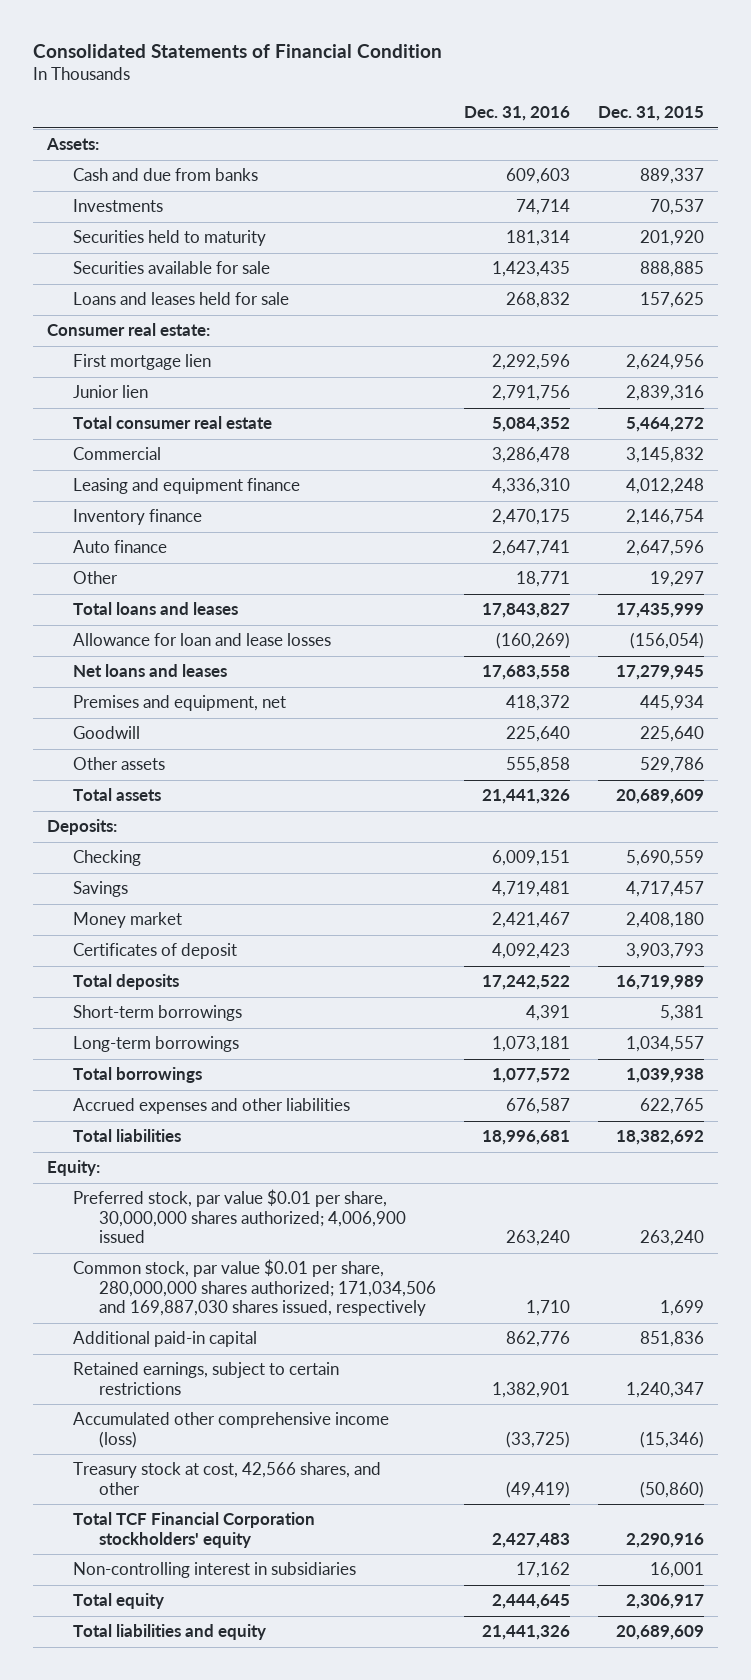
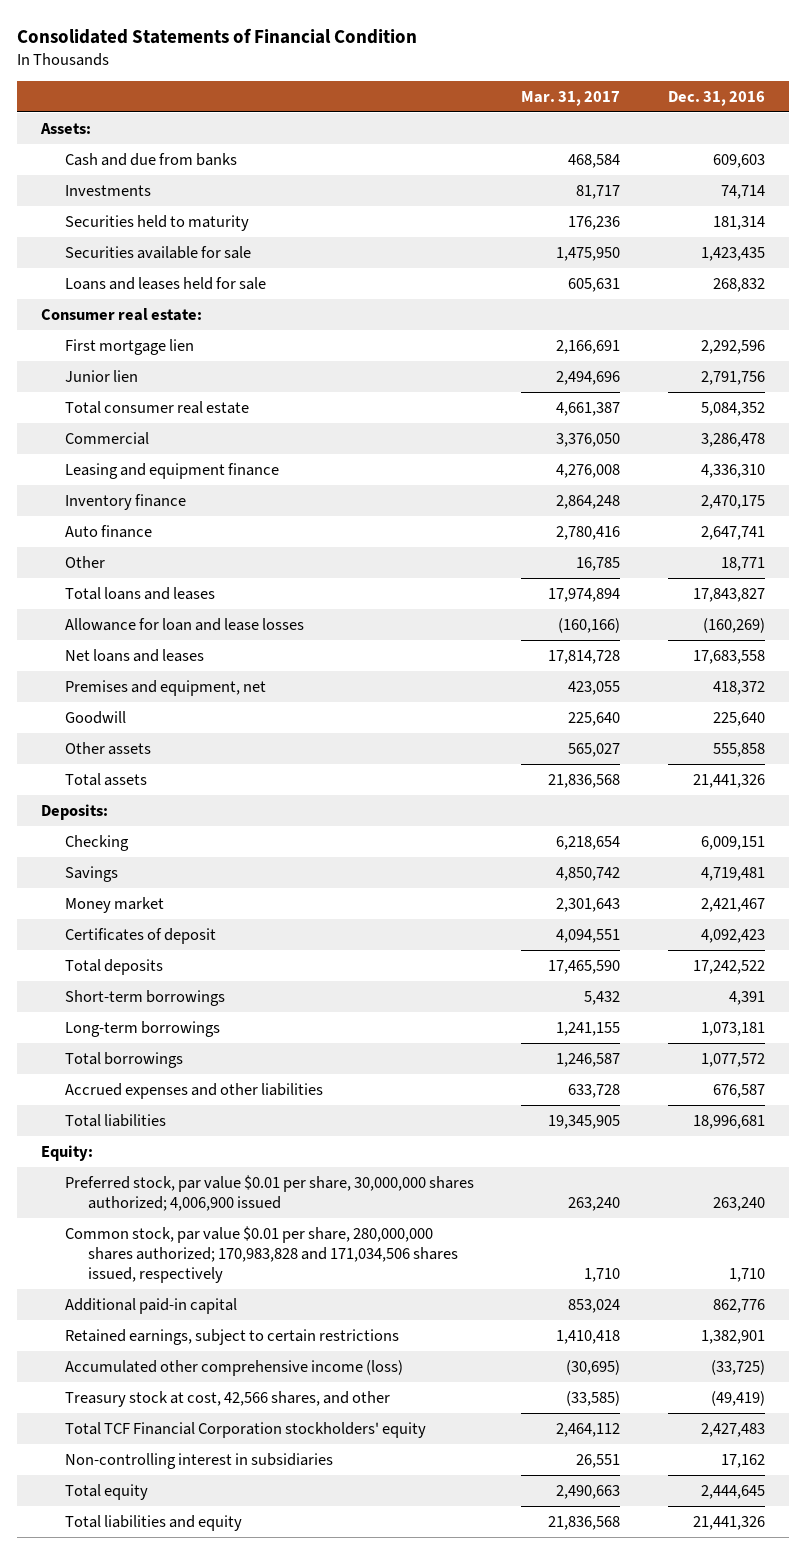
[597,106,704,122] Dec. 31, 2015 -> none
none -> [521,91,621,107] Mar. 31, 2017
[72,1259,436,1317] Common stock, par value $0.01 per share, 280,000,000 shares authorized; 171,034,506 and 169,887,030 shares issued, respectively -> [64,1225,459,1284] Common stock, par value $0.01 per share, 280,000,000 shares authorized; 170,983,828 and 171,034,506 shares issued, respectively

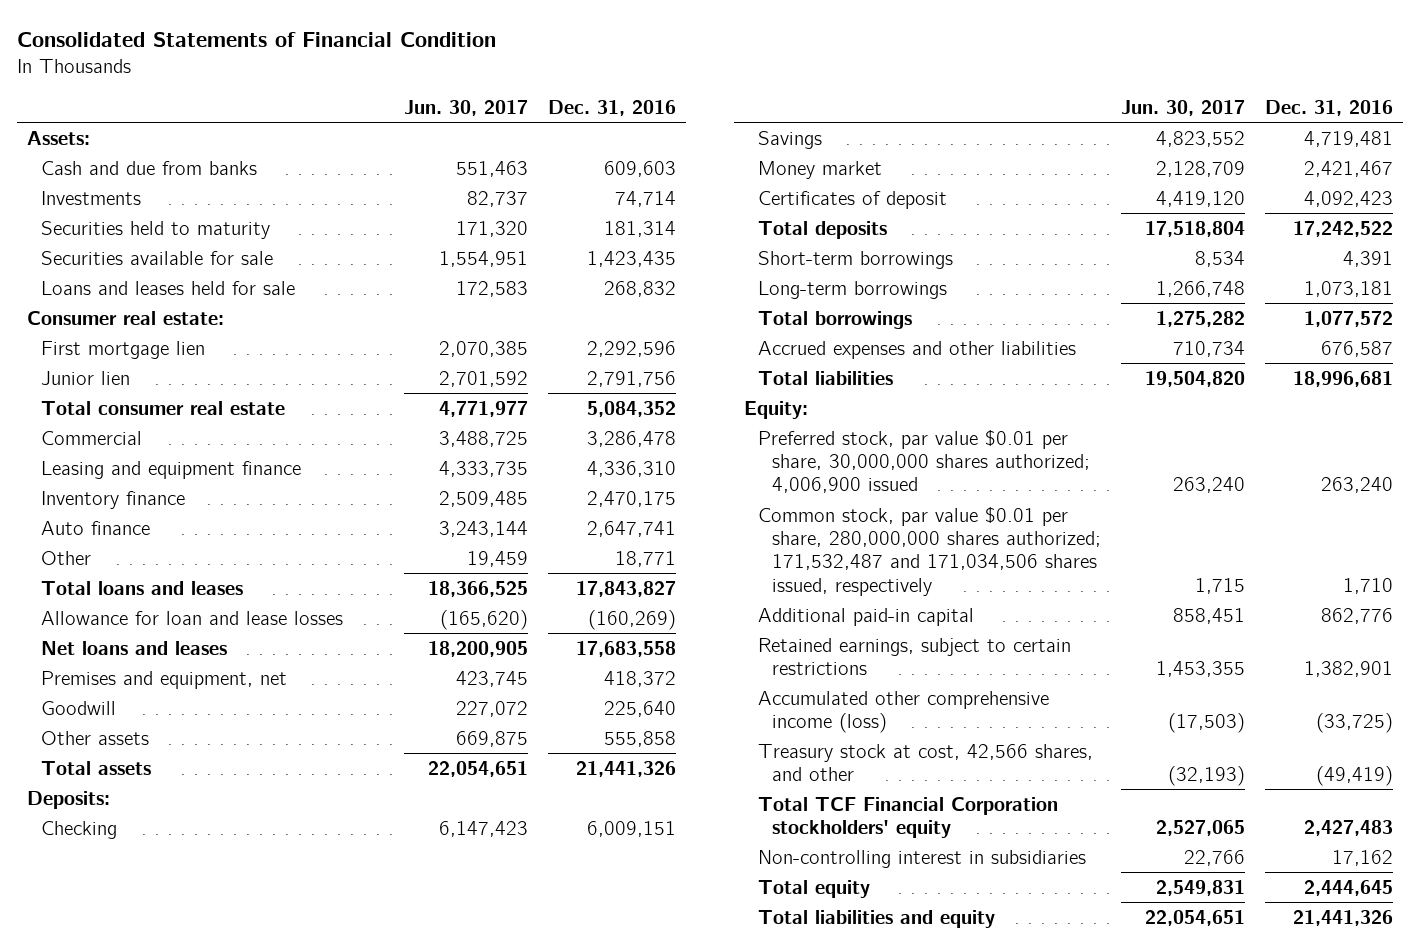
[521,91,621,107] Mar. 31, 2017 -> none
none -> [403,100,528,117] Jun. 30, 2017
[64,1225,459,1284] Common stock, par value $0.01 per share, 280,000,000 shares authorized; 170,983,828 and 171,034,506 shares issued, respectively -> [757,506,1101,596] Common stock, par value $0.01 per share, 280,000,000 shares authorized; 171,532,487 and 171,034,506 shares issued, respectively

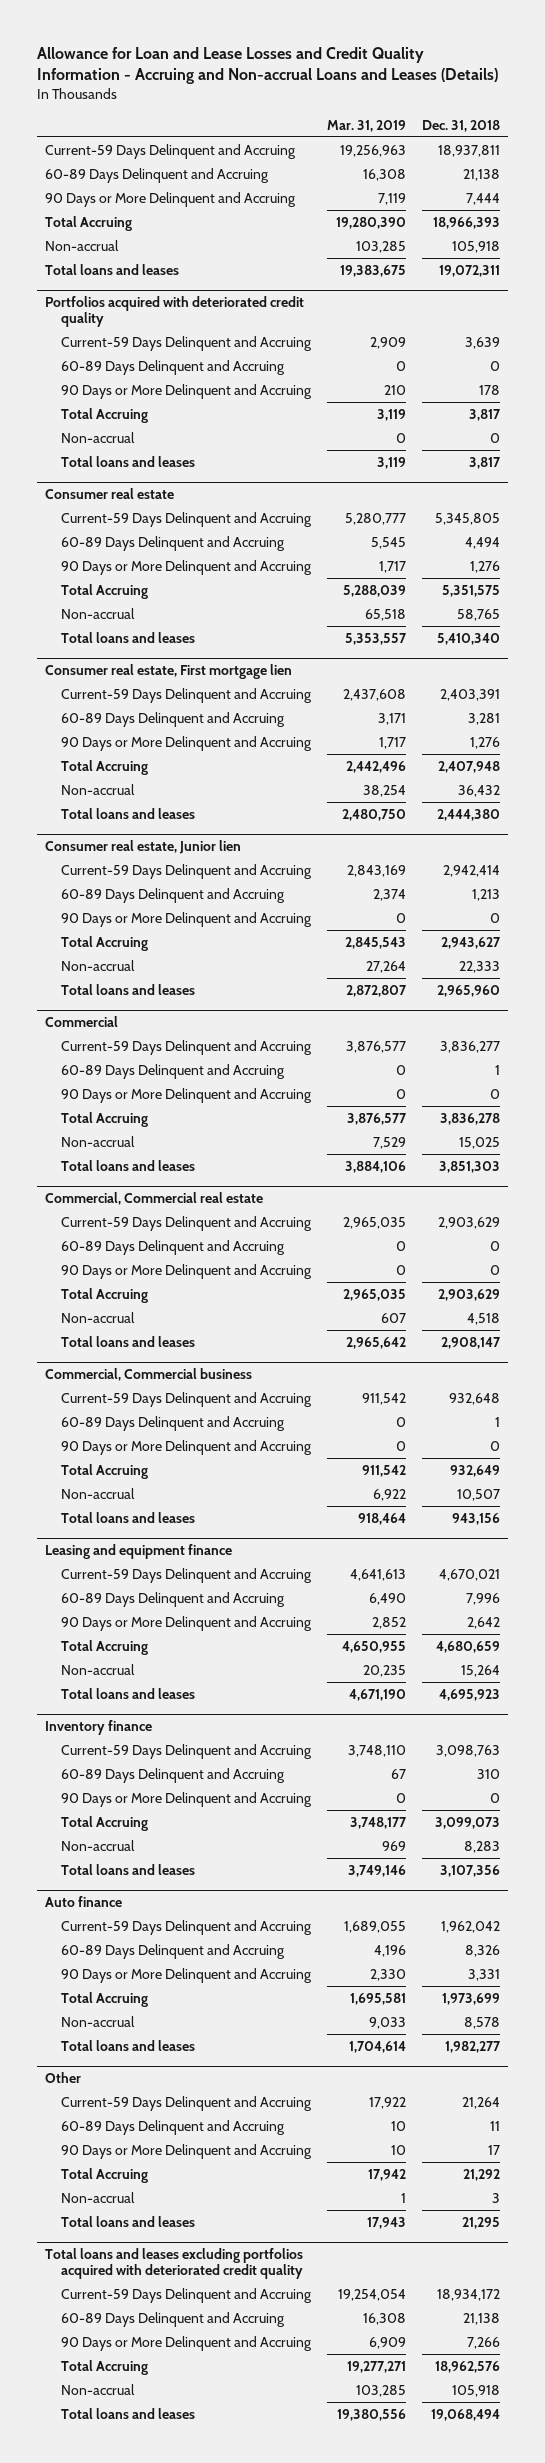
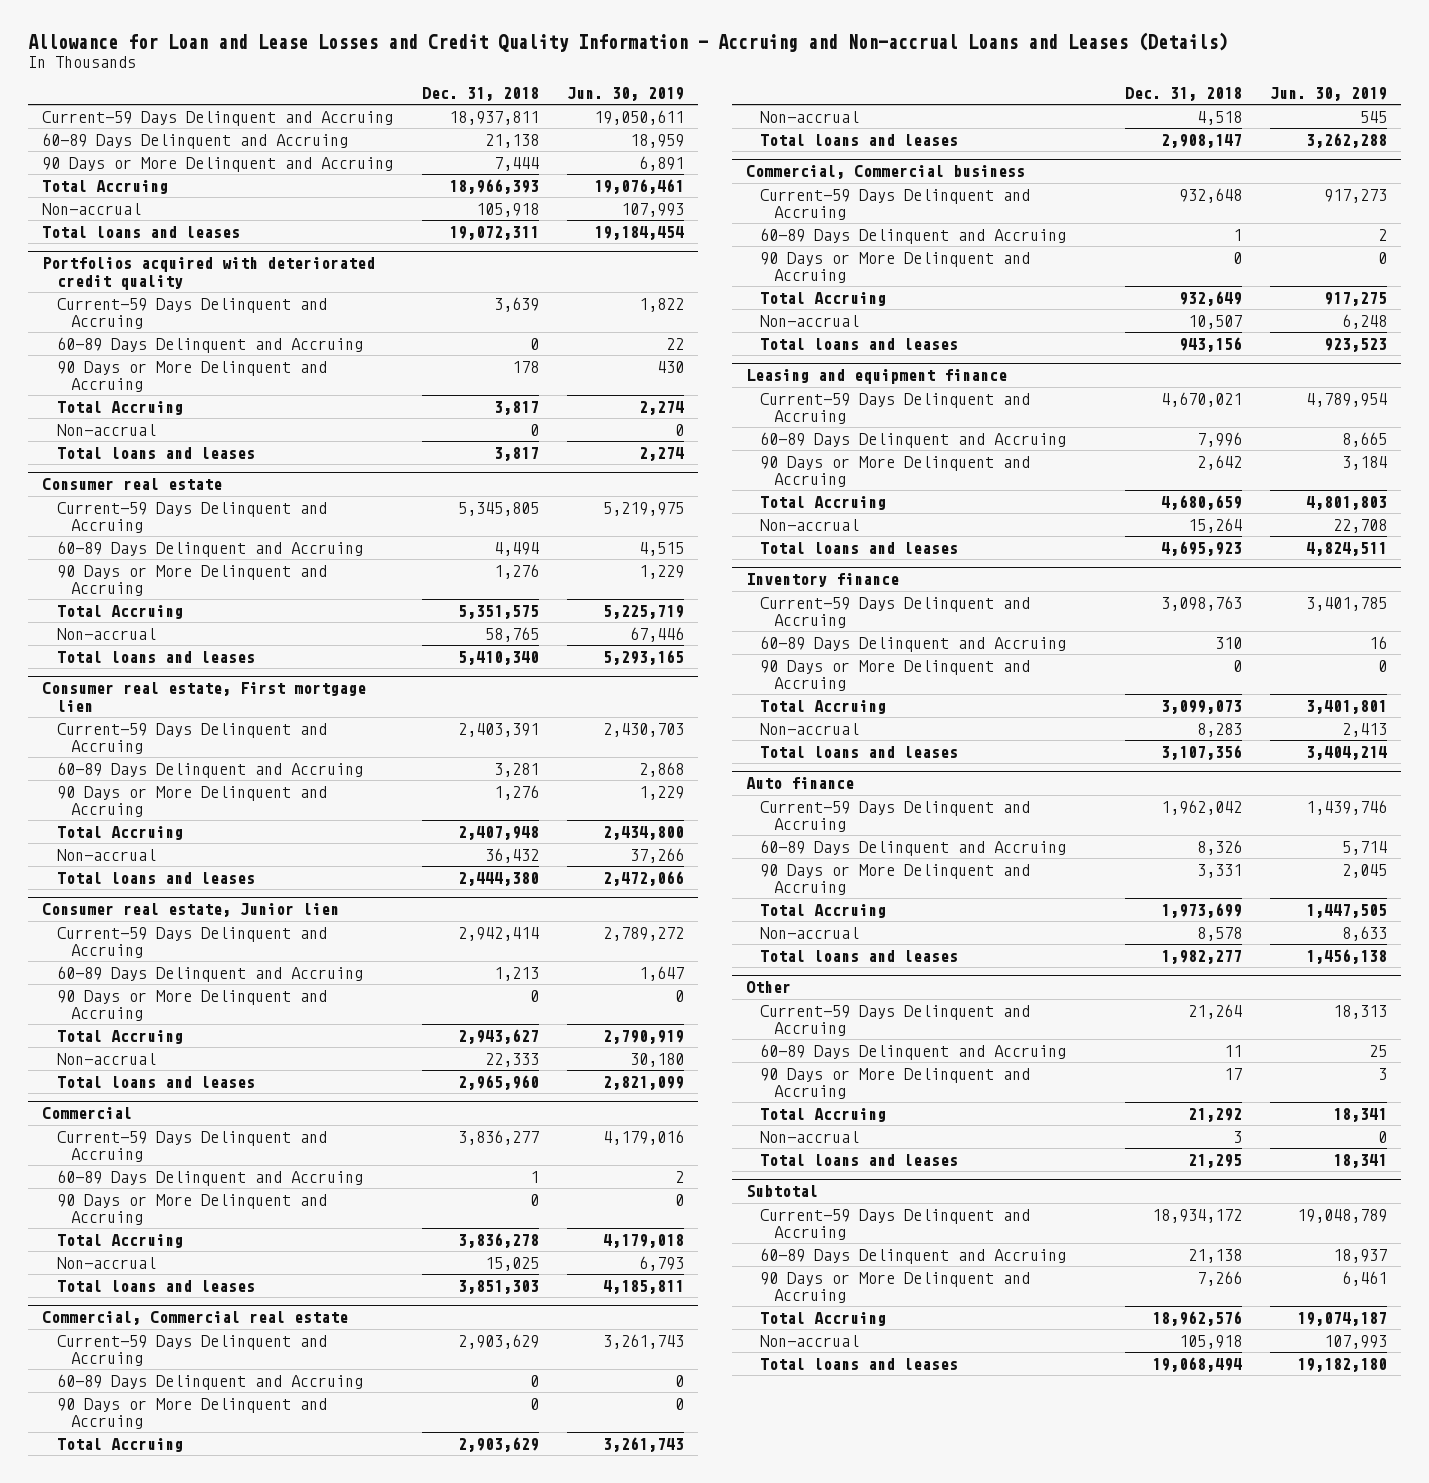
[326,119,406,132] Mar. 31, 2019 -> none
none -> [566,87,684,102] Jun. 30, 2019
[45,2247,304,2280] Total loans and leases excluding portfolios acquired with deteriorated credit quality -> [745,1185,818,1198] Subtotal

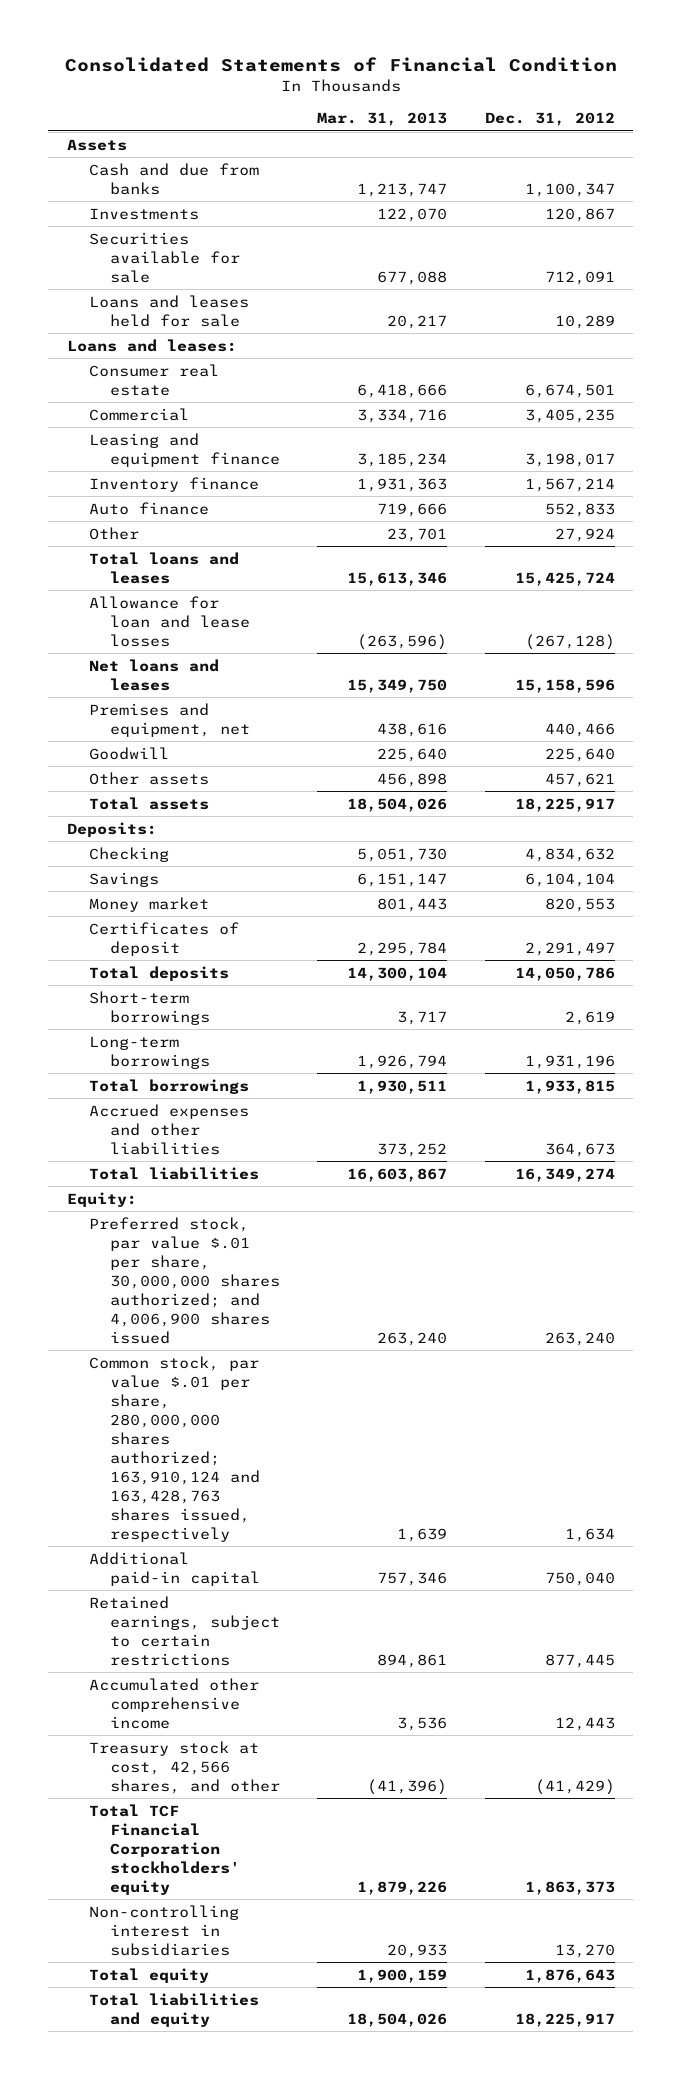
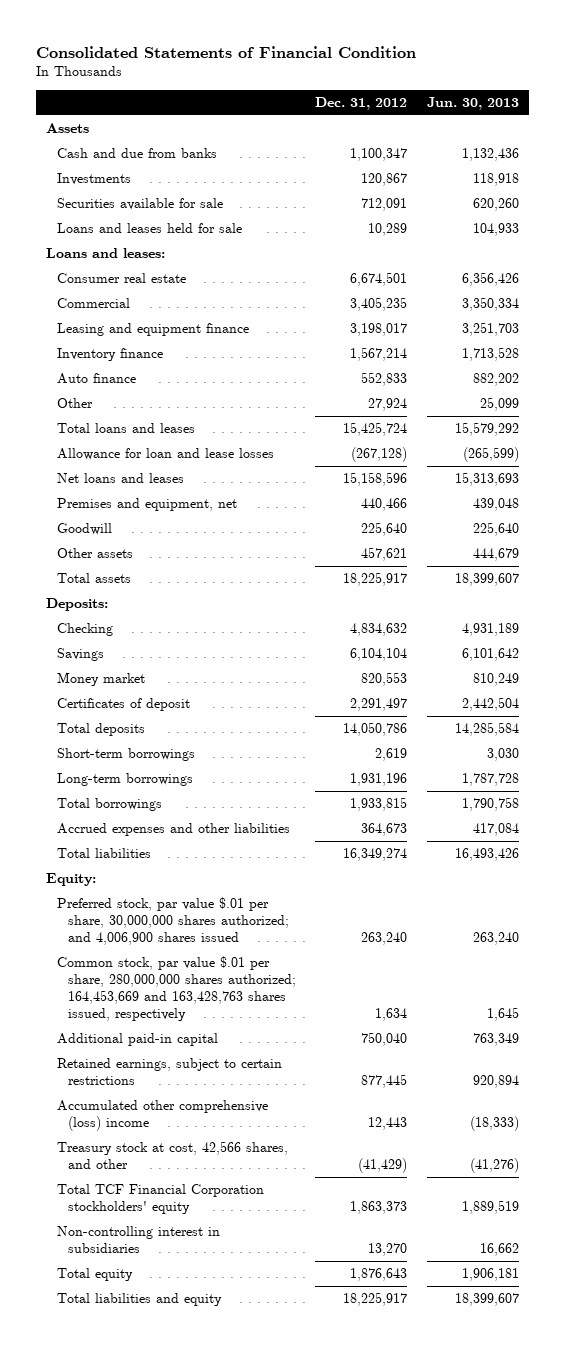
[317,112,448,127] Mar. 31, 2013 -> none
none -> [426,97,519,111] Jun. 30, 2013
[88,1355,261,1542] Common stock, par value $.01 per share, 280,000,000 shares authorized; 163,910,124 and 163,428,763 shares issued, respectively -> [56,956,296,1021] Common stock, par value $.01 per share, 280,000,000 shares authorized; 164,453,669 and 163,428,763 shares issued, respectively
[88,1677,259,1729] Accumulated other comprehensive income -> [56,1100,268,1132] Accumulated other comprehensive (loss) income

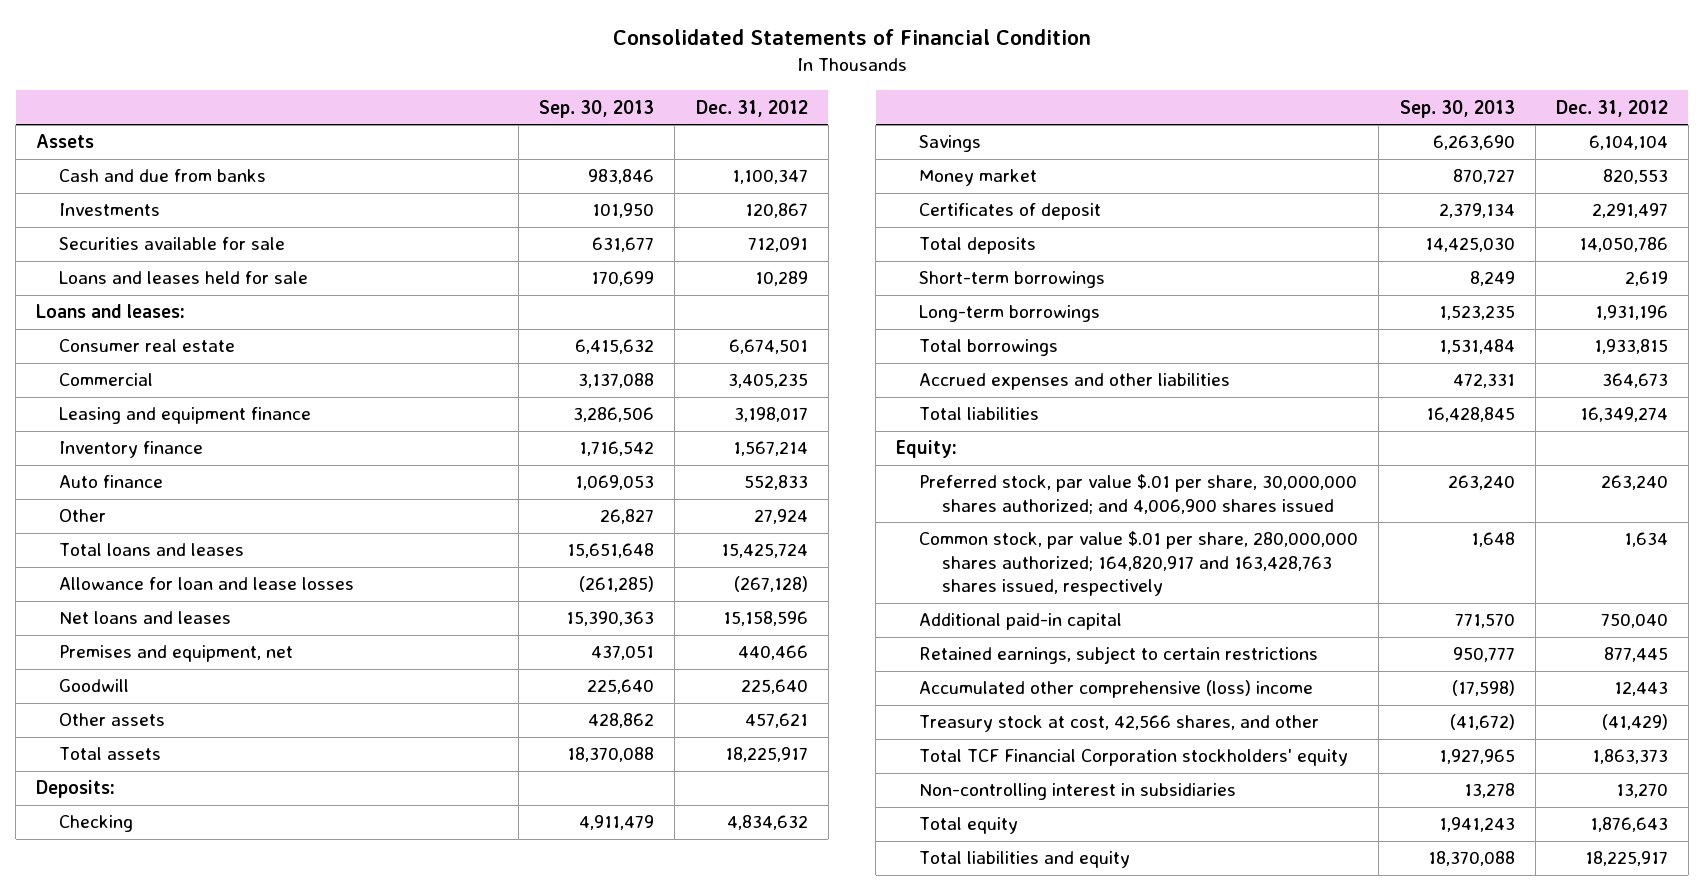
[426,97,519,111] Jun. 30, 2013 -> none
none -> [539,99,655,118] Sep. 30, 2013
[56,956,296,1021] Common stock, par value $.01 per share, 280,000,000 shares authorized; 164,453,669 and 163,428,763 shares issued, respectively -> [919,531,1359,597] Common stock, par value $.01 per share, 280,000,000 shares authorized; 164,820,917 and 163,428,763 shares issued, respectively

